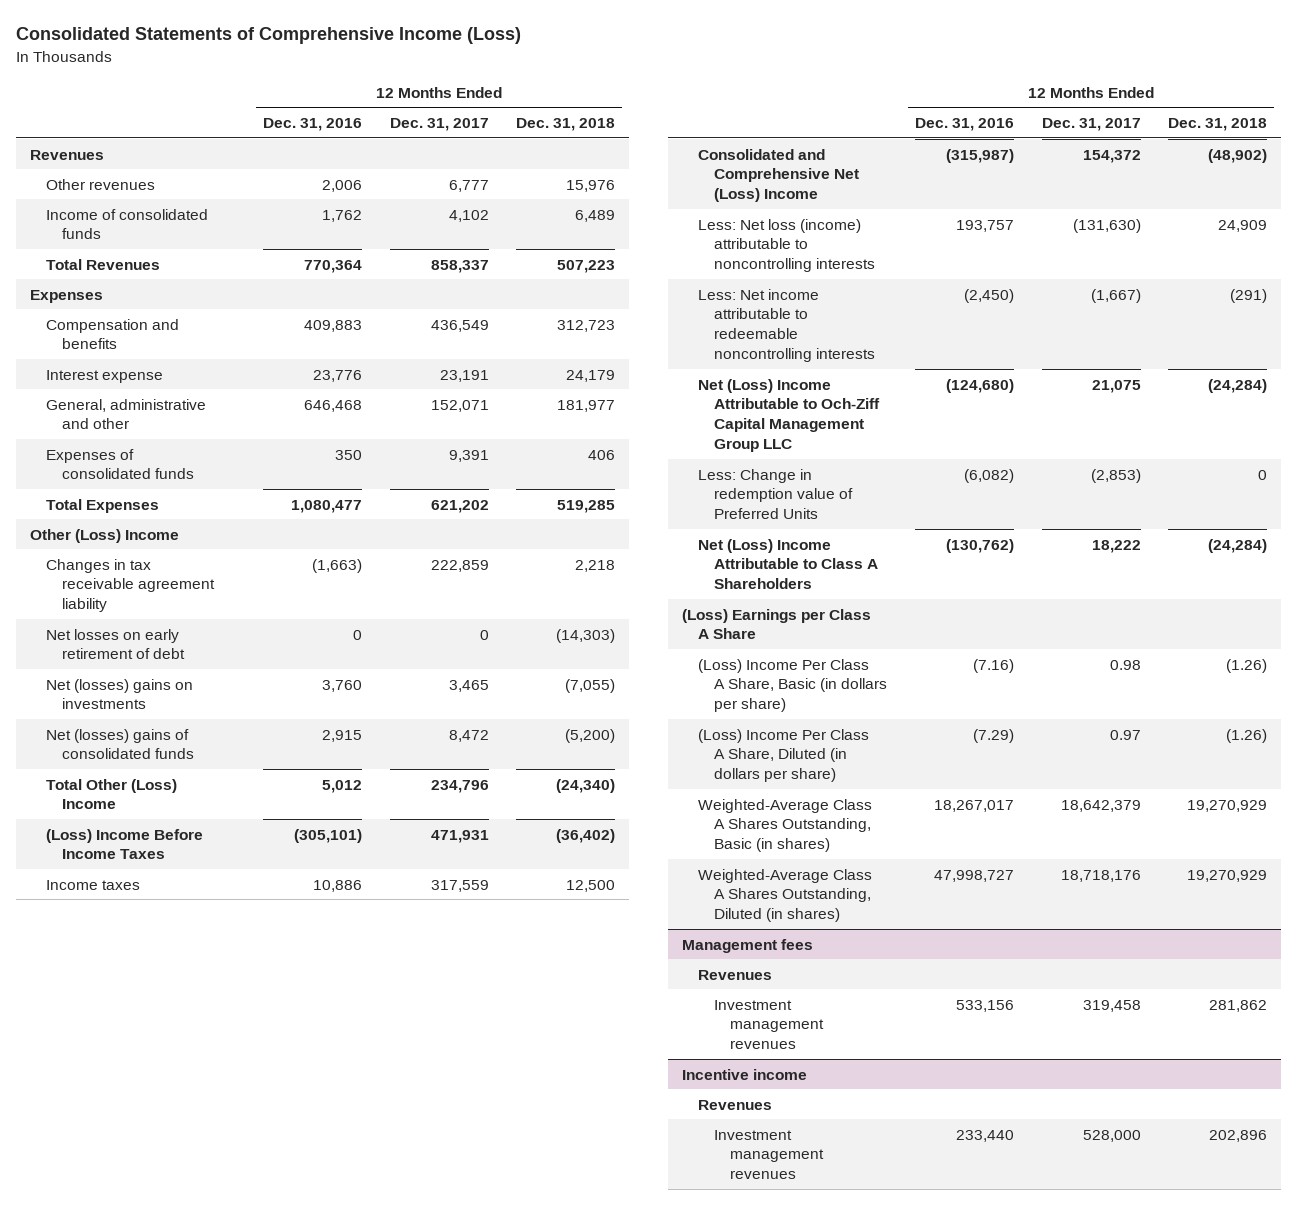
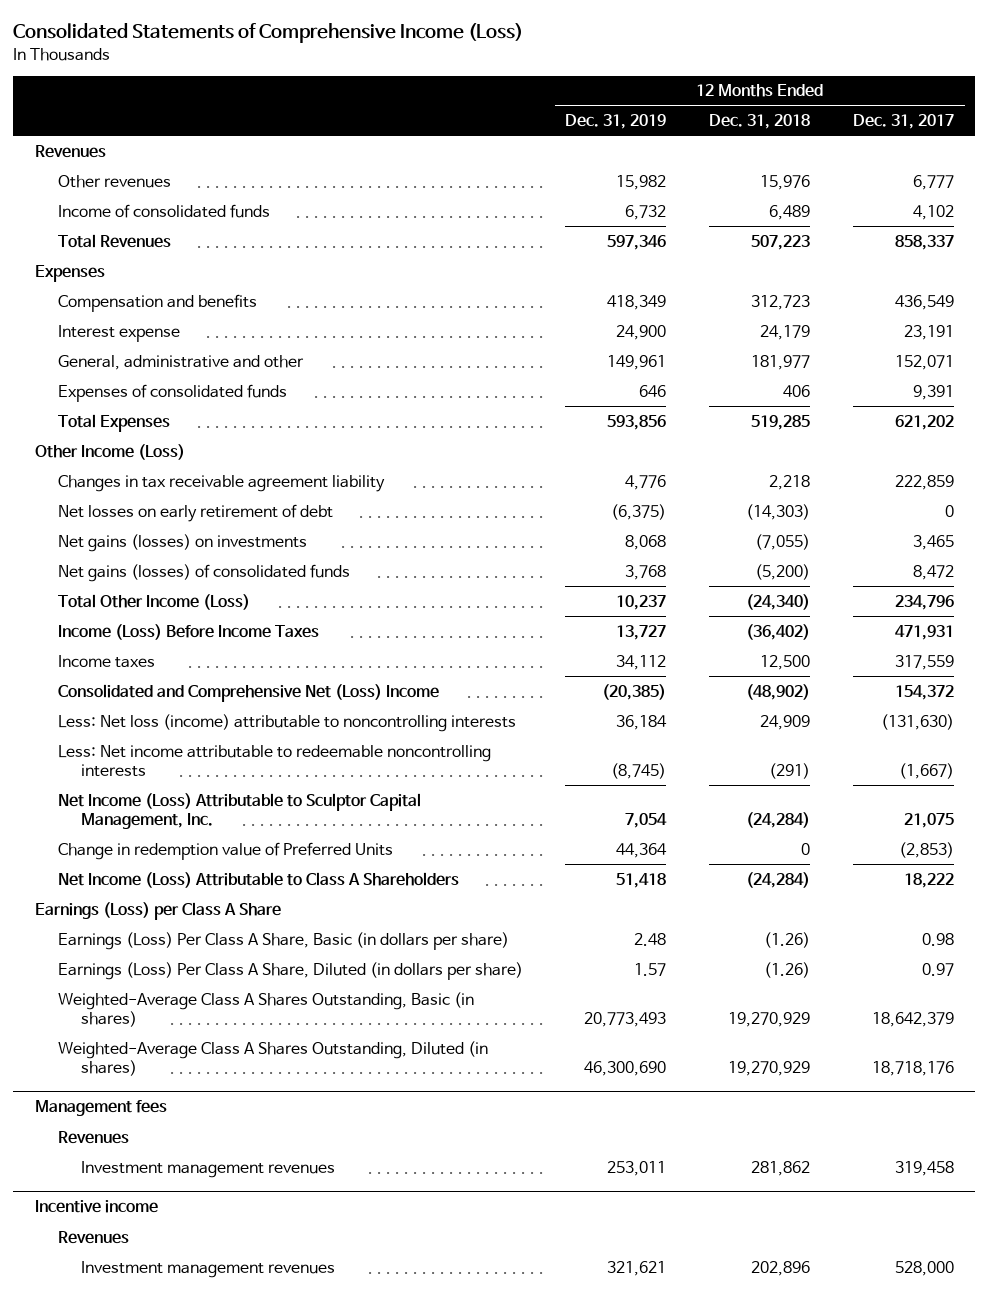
[262,118,362,132] Dec. 31, 2016 -> none
none -> [565,114,667,130] Dec. 31, 2019
[30,528,180,543] Other (Loss) Income -> [34,443,185,460] Other Income (Loss)
[46,678,194,710] Net (losses) gains on investments -> [57,533,307,552] Net gains (losses) on investments
[46,728,195,760] Net (losses) gains of consolidated funds -> [57,563,350,582] Net gains (losses) of consolidated funds
[46,778,178,810] Total Other (Loss) Income -> [57,593,250,610] Total Other Income (Loss)
[46,828,204,860] (Loss) Income Before Income Taxes -> [57,623,319,640] Income (Loss) Before Income Taxes
[698,378,881,452] Net (Loss) Income Attributable to Och-Ziff Capital Management Group LLC -> [57,792,421,830] Net Income (Loss) Attributable to Sculptor Capital Management, Inc.
[698,468,854,520] Less: Change in redemption value of Preferred Units -> [57,841,393,860] Change in redemption value of Preferred Units
[698,538,879,590] Net (Loss) Income Attributable to Class A Shareholders -> [57,871,459,888] Net Income (Loss) Attributable to Class A Shareholders
[682,608,872,640] (Loss) Earnings per Class A Share -> [34,901,281,920] Earnings (Loss) per Class A Share
[698,658,888,713] (Loss) Income Per Class A Share, Basic (in dollars per share) -> [57,931,509,950] Earnings (Loss) Per Class A Share, Basic (in dollars per share)
[698,728,870,783] (Loss) Income Per Class A Share, Diluted (in dollars per share) -> [57,961,523,980] Earnings (Loss) Per Class A Share, Diluted (in dollars per share)

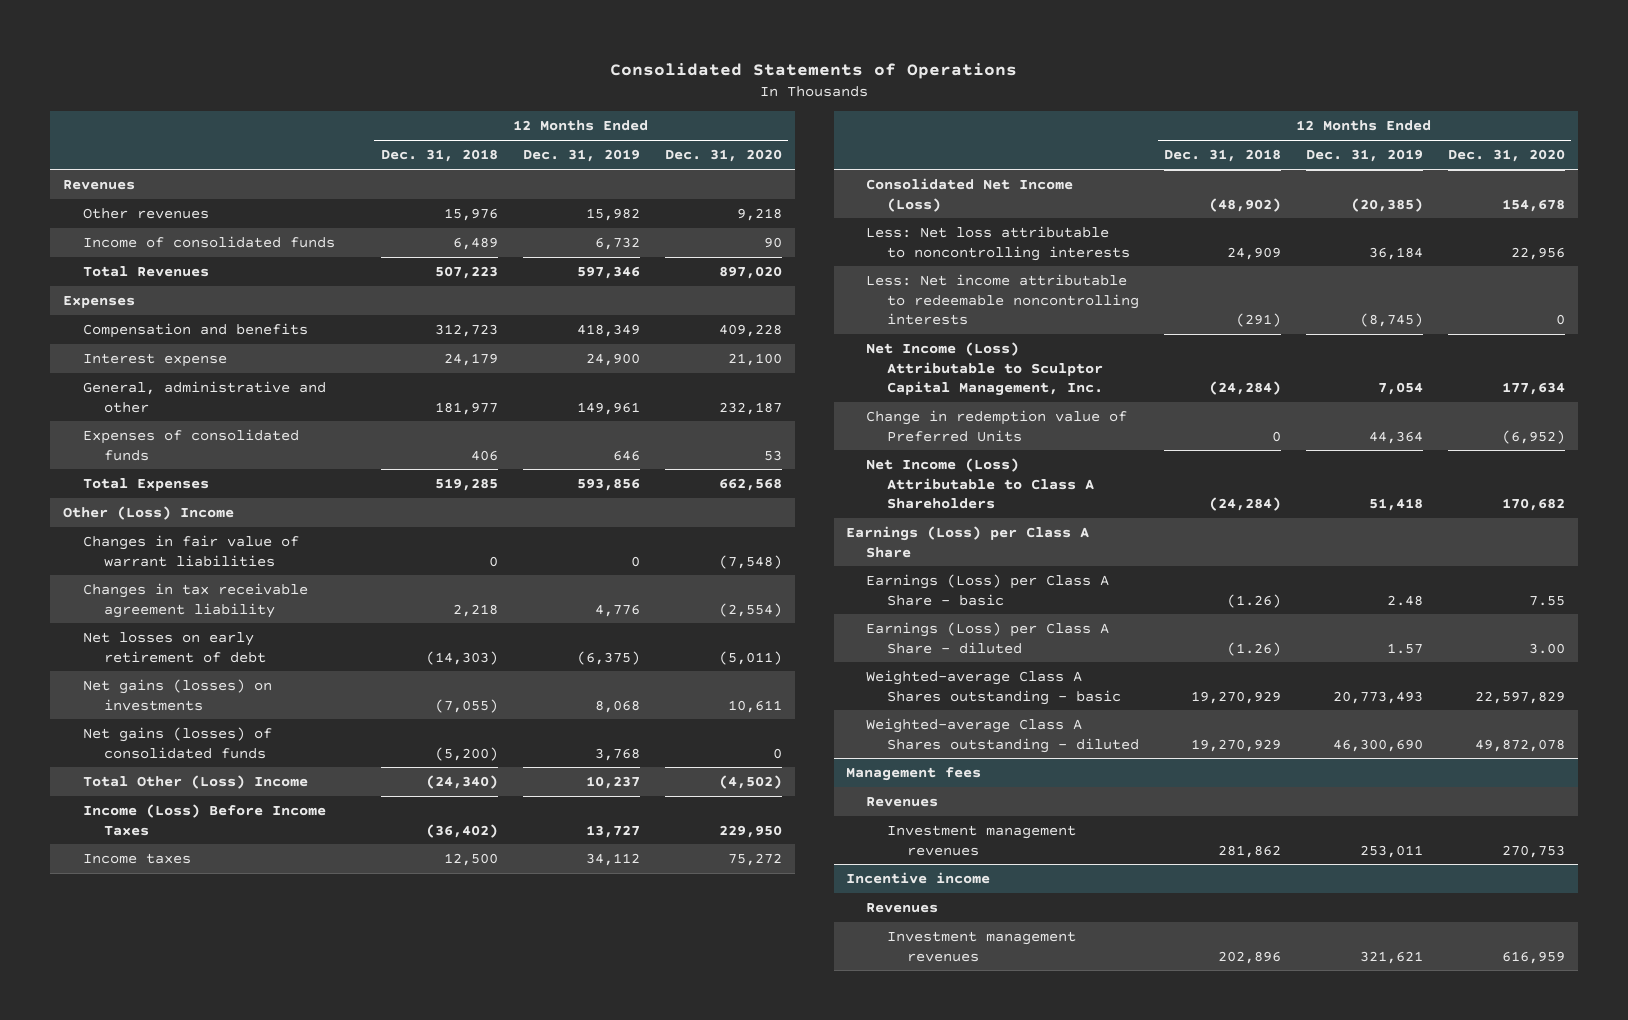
[13,23,524,44] Consolidated Statements of Comprehensive Income (Loss) -> [610,62,1018,79] Consolidated Statements of Operations
[852,114,954,130] Dec. 31, 2017 -> none
none -> [664,149,782,163] Dec. 31, 2020
[34,443,185,460] Other Income (Loss) -> [63,505,235,520] Other (Loss) Income
none -> [83,534,300,567] Changes in fair value of warrant liabilities
[57,593,250,610] Total Other Income (Loss) -> [83,774,309,789] Total Other (Loss) Income
[57,683,439,702] Consolidated and Comprehensive Net (Loss) Income -> [866,177,1074,212] Consolidated Net Income (Loss)
[57,713,516,732] Less: Net loss (income) attributable to noncontrolling interests -> [866,225,1130,261] Less: Net loss attributable to noncontrolling interests
[57,931,509,950] Earnings (Loss) Per Class A Share, Basic (in dollars per share) -> [866,573,1110,606] Earnings (Loss) per Class A Share - basic
[57,961,523,980] Earnings (Loss) Per Class A Share, Diluted (in dollars per share) -> [866,621,1110,654] Earnings (Loss) per Class A Share - diluted
[57,991,474,1028] Weighted-Average Class A Shares Outstanding, Basic (in shares) -> [866,669,1121,705] Weighted-average Class A Shares outstanding - basic
[57,1040,488,1077] Weighted-Average Class A Shares Outstanding, Diluted (in shares) -> [866,717,1139,753] Weighted-average Class A Shares outstanding - diluted

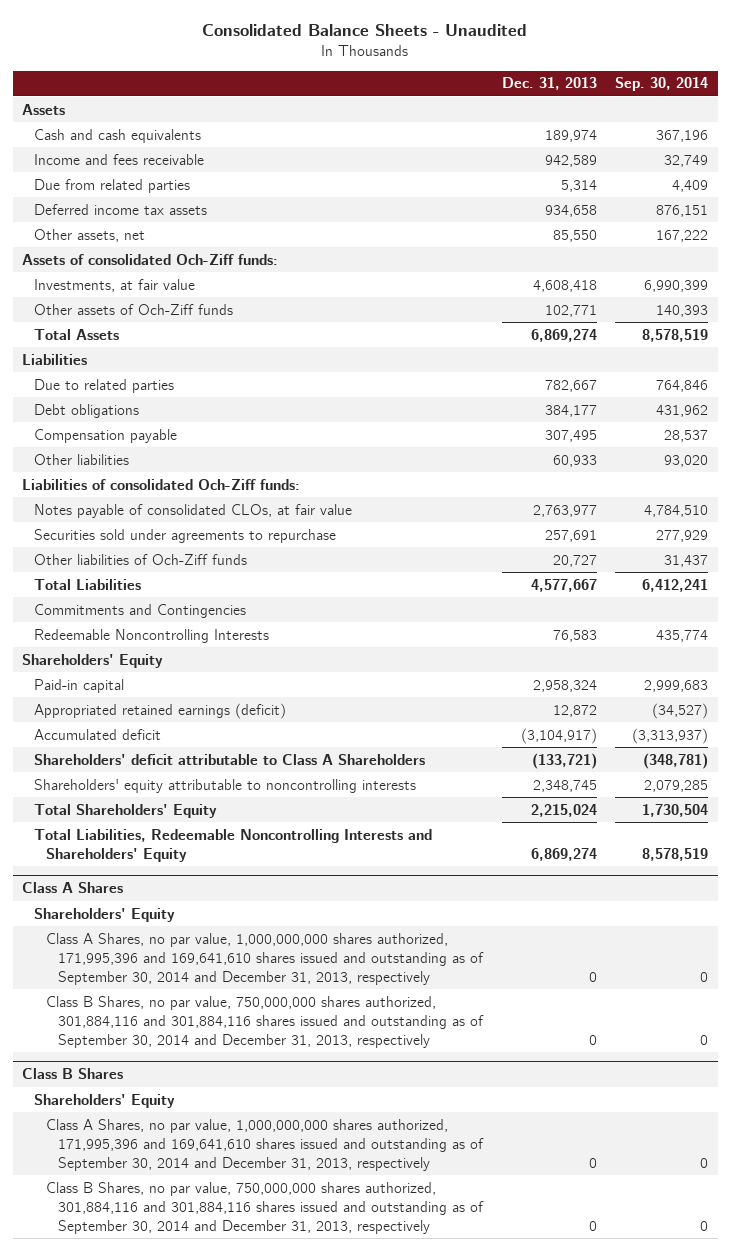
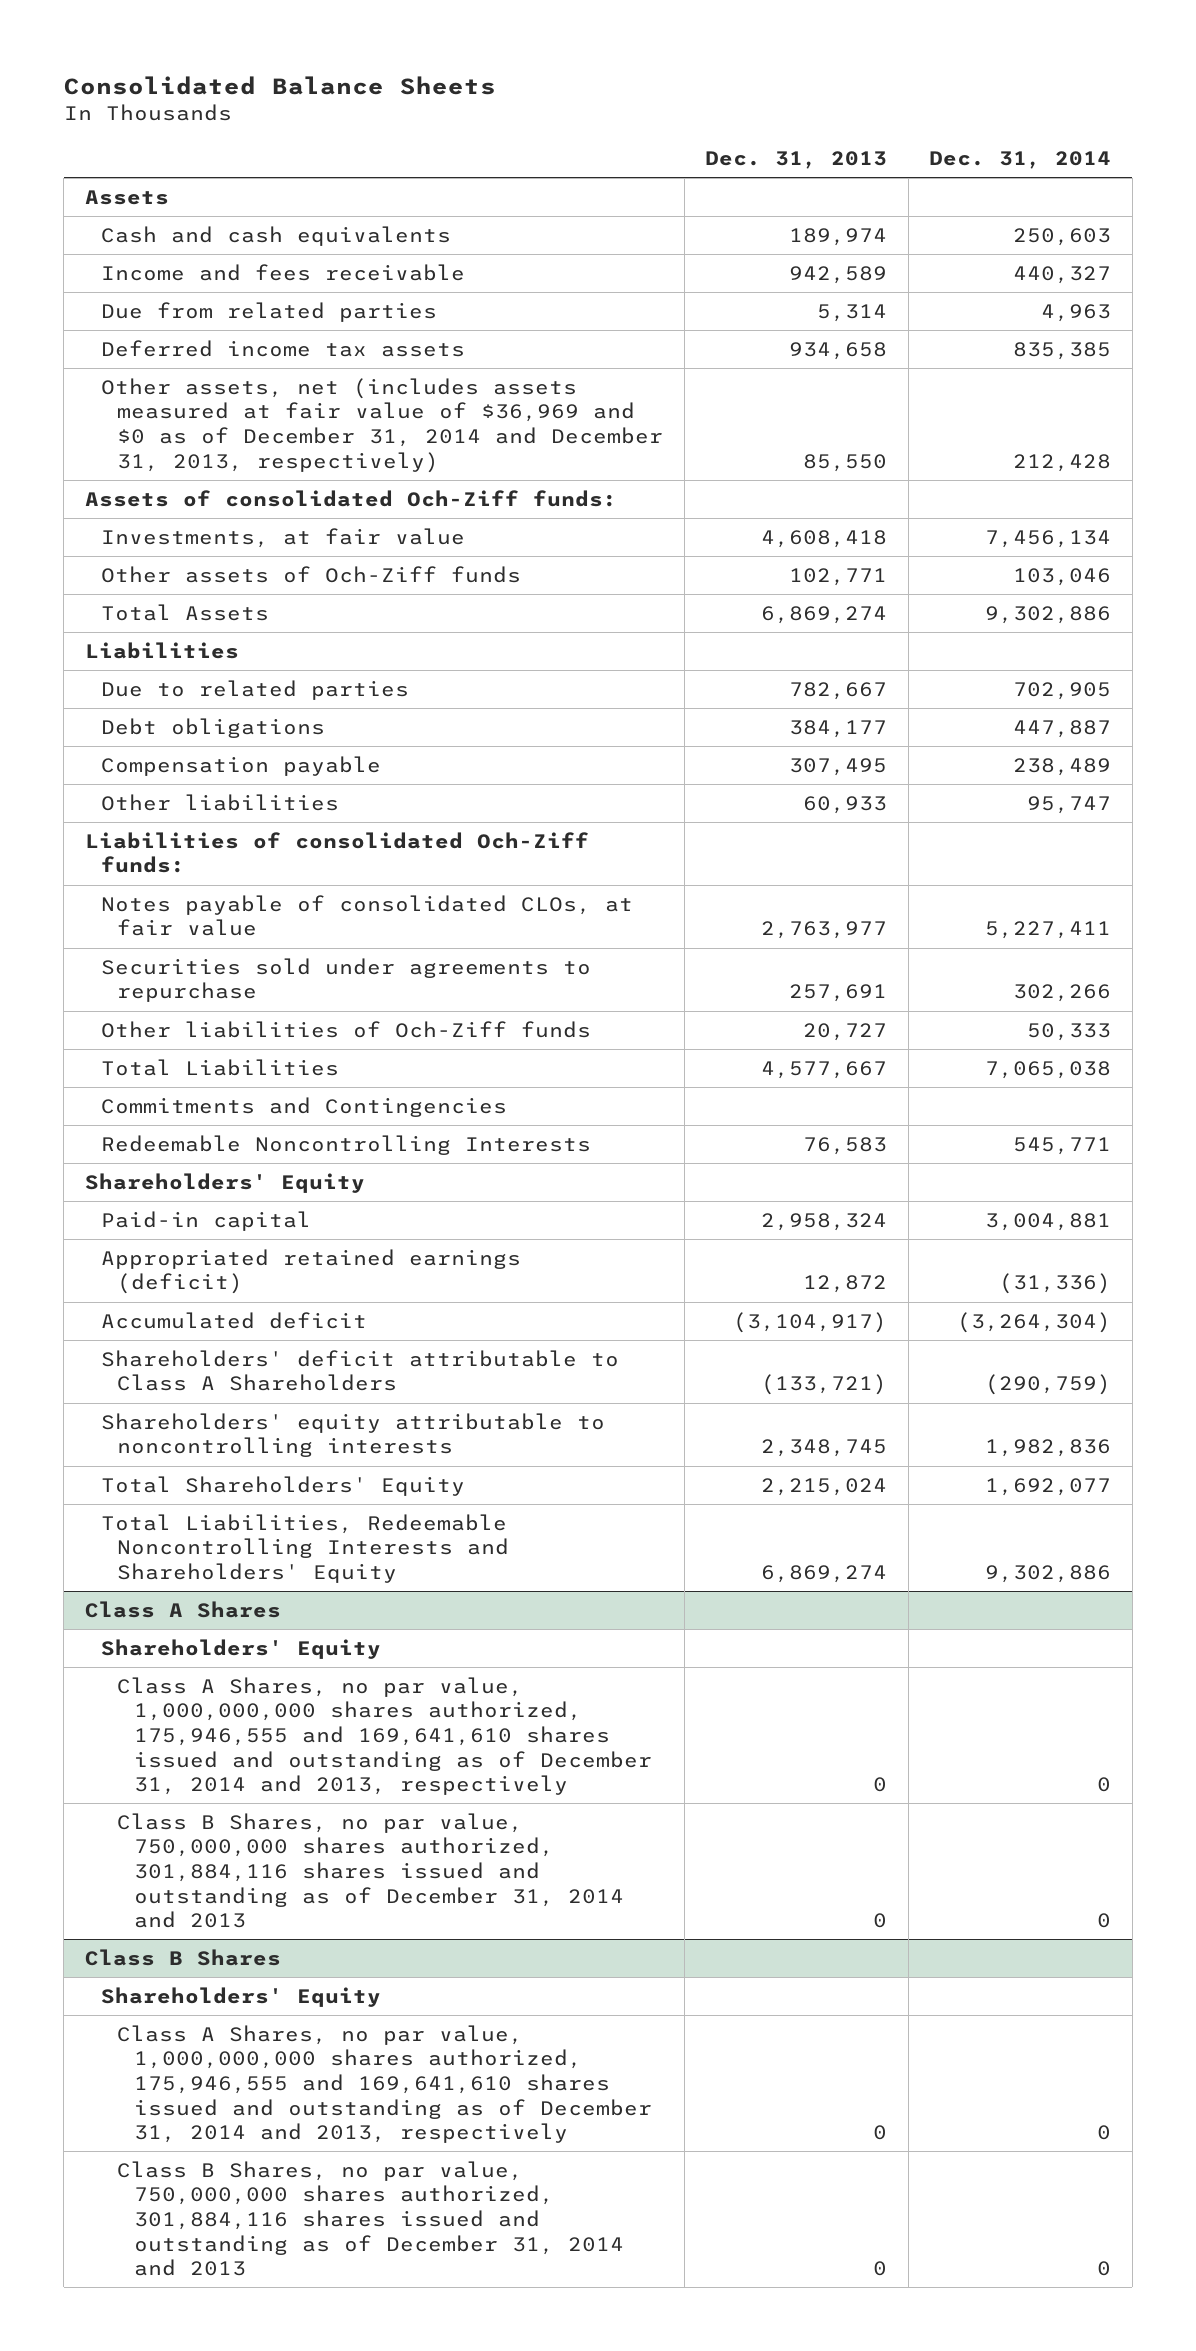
[202,23,528,36] Consolidated Balance Sheets - Unaudited -> [63,75,496,95] Consolidated Balance Sheets
[615,77,709,92] Sep. 30, 2014 -> none
none -> [929,151,1112,170] Dec. 31, 2014
[34,228,146,242] Other assets, net -> [101,377,664,473] Other assets, net (includes assets measured at fair value of $36,969 and $0 as of December 31, 2014 and December 31, 2013, respectively)
[46,932,485,985] Class A Shares, no par value, 1,000,000,000 shares authorized, 171,995,396 and 169,641,610 shares issued and outstanding as of September 30, 2014 and December 31, 2013, respectively -> [117,1676,652,1796] Class A Shares, no par value, 1,000,000,000 shares authorized, 175,946,555 and 169,641,610 shares issued and outstanding as of December 31, 2014 and 2013, respectively
[46,995,485,1048] Class B Shares, no par value, 750,000,000 shares authorized, 301,884,116 and 301,884,116 shares issued and outstanding as of September 30, 2014 and December 31, 2013, respectively -> [117,1812,624,1929] Class B Shares, no par value, 750,000,000 shares authorized, 301,884,116 shares issued and outstanding as of December 31, 2014 and 2013
[46,1118,485,1171] Class A Shares, no par value, 1,000,000,000 shares authorized, 171,995,396 and 169,641,610 shares issued and outstanding as of September 30, 2014 and December 31, 2013, respectively -> [117,2024,652,2144] Class A Shares, no par value, 1,000,000,000 shares authorized, 175,946,555 and 169,641,610 shares issued and outstanding as of December 31, 2014 and 2013, respectively
[46,1181,485,1234] Class B Shares, no par value, 750,000,000 shares authorized, 301,884,116 and 301,884,116 shares issued and outstanding as of September 30, 2014 and December 31, 2013, respectively -> [117,2160,624,2277] Class B Shares, no par value, 750,000,000 shares authorized, 301,884,116 shares issued and outstanding as of December 31, 2014 and 2013

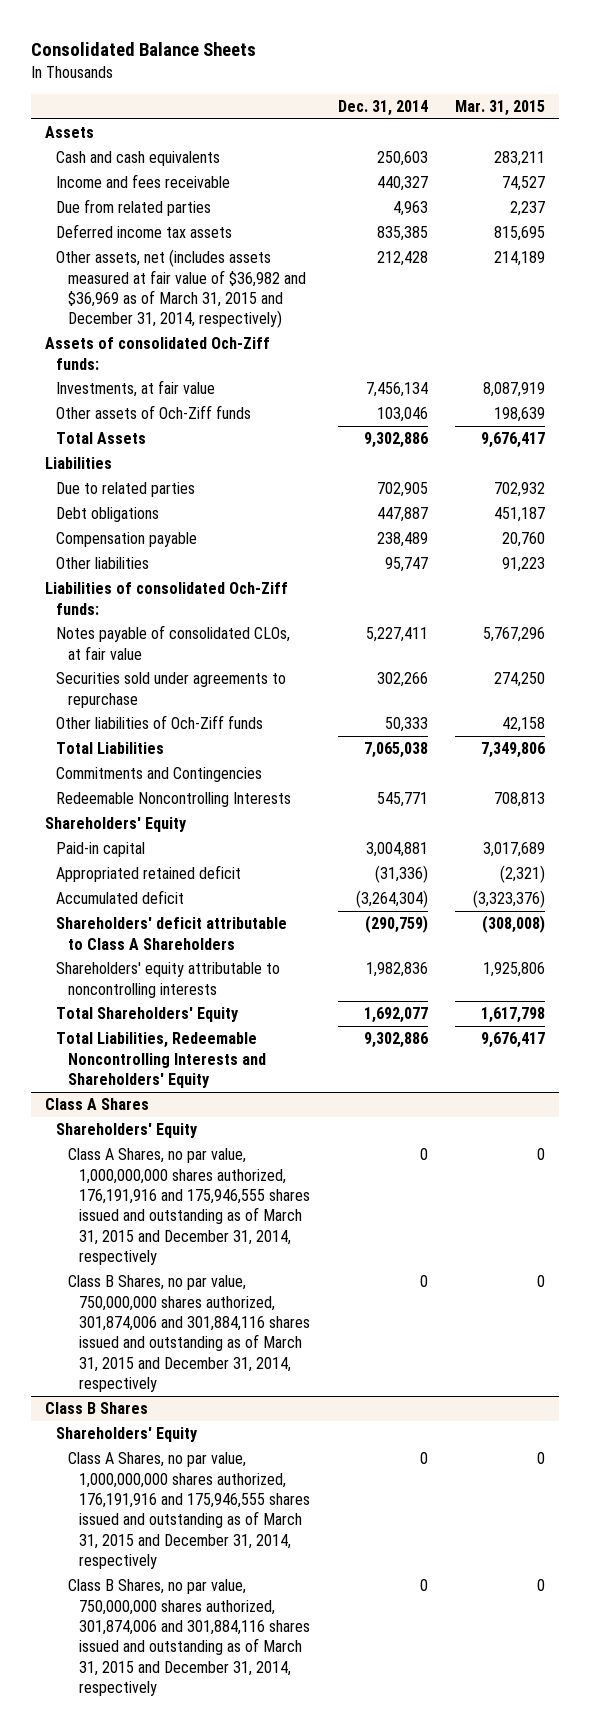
[705,151,888,170] Dec. 31, 2013 -> none
none -> [455,99,546,116] Mar. 31, 2015
[101,377,664,473] Other assets, net (includes assets measured at fair value of $36,969 and $0 as of December 31, 2014 and December 31, 2013, respectively) -> [56,249,306,329] Other assets, net (includes assets measured at fair value of $36,982 and $36,969 as of March 31, 2015 and December 31, 2014, respectively)
[101,1248,522,1295] Appropriated retained earnings (deficit) -> [56,865,242,883] Appropriated retained deficit
[117,1676,652,1796] Class A Shares, no par value, 1,000,000,000 shares authorized, 175,946,555 and 169,641,610 shares issued and outstanding as of December 31, 2014 and 2013, respectively -> [67,1148,311,1266] Class A Shares, no par value, 1,000,000,000 shares authorized, 176,191,916 and 175,946,555 shares issued and outstanding as of March 31, 2015 and December 31, 2014, respectively
[117,1812,624,1929] Class B Shares, no par value, 750,000,000 shares authorized, 301,884,116 shares issued and outstanding as of December 31, 2014 and 2013 -> [67,1275,311,1393] Class B Shares, no par value, 750,000,000 shares authorized, 301,874,006 and 301,884,116 shares issued and outstanding as of March 31, 2015 and December 31, 2014, respectively
[117,2024,652,2144] Class A Shares, no par value, 1,000,000,000 shares authorized, 175,946,555 and 169,641,610 shares issued and outstanding as of December 31, 2014 and 2013, respectively -> [67,1452,311,1570] Class A Shares, no par value, 1,000,000,000 shares authorized, 176,191,916 and 175,946,555 shares issued and outstanding as of March 31, 2015 and December 31, 2014, respectively
[117,2160,624,2277] Class B Shares, no par value, 750,000,000 shares authorized, 301,884,116 shares issued and outstanding as of December 31, 2014 and 2013 -> [67,1579,311,1697] Class B Shares, no par value, 750,000,000 shares authorized, 301,874,006 and 301,884,116 shares issued and outstanding as of March 31, 2015 and December 31, 2014, respectively

